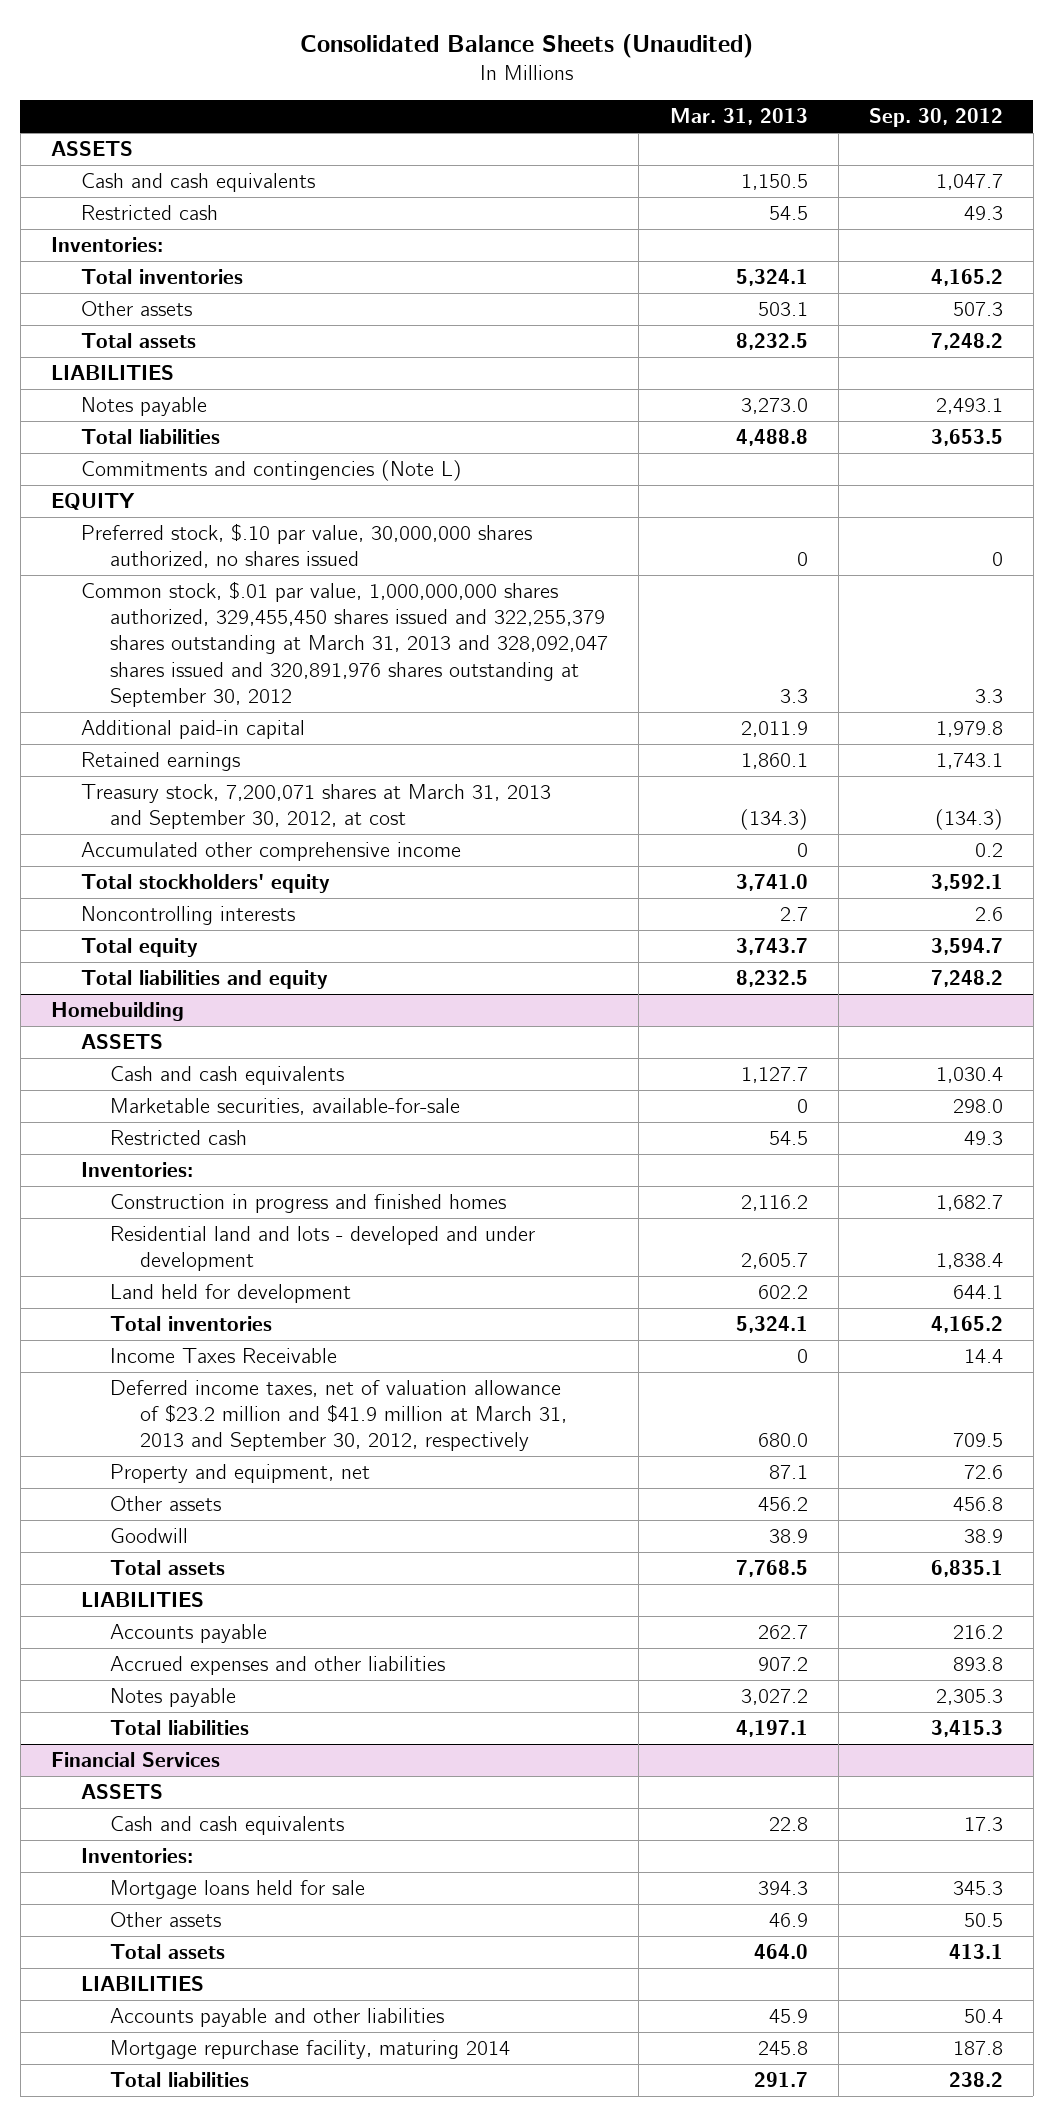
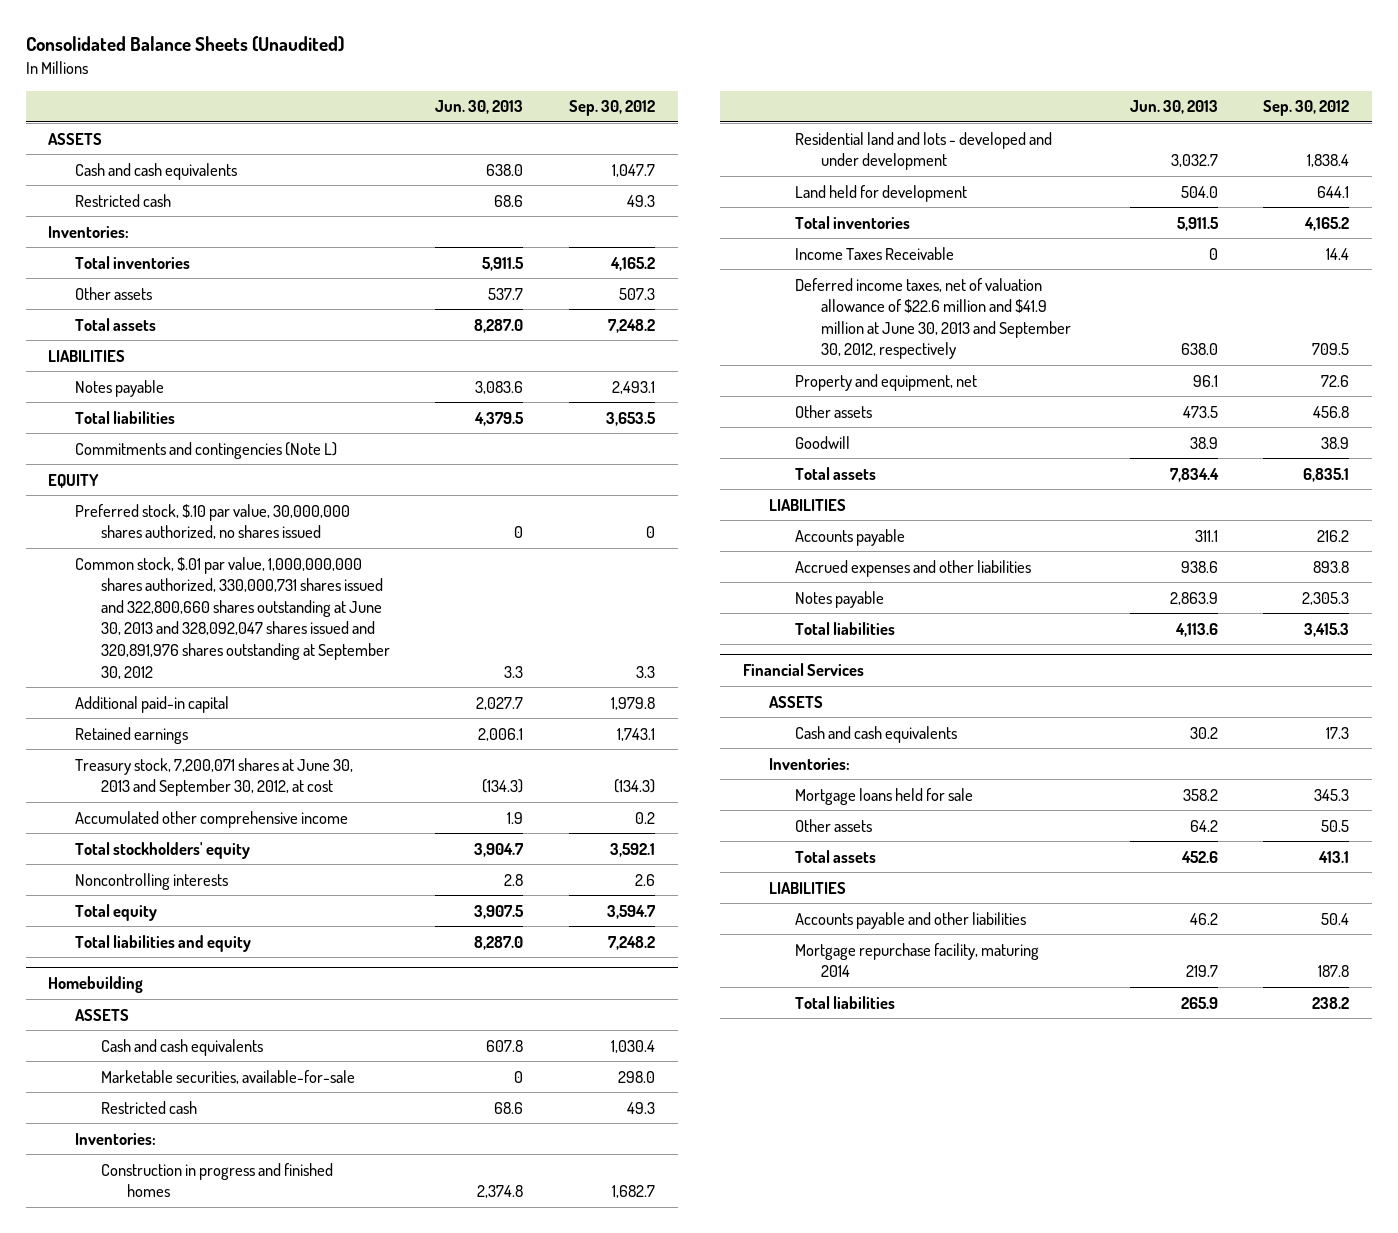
[669,108,808,126] Mar. 31, 2013 -> none
none -> [435,100,524,115] Jun. 30, 2013
[80,581,609,707] Common stock, $.01 par value, 1,000,000,000 shares authorized, 329,455,450 shares issued and 322,255,379 shares outstanding at March 31, 2013 and 328,092,047 shares issued and 320,891,976 shares outstanding at September 30, 2012 -> [74,556,390,679] Common stock, $.01 par value, 1,000,000,000 shares authorized, 330,000,731 shares issued and 322,800,660 shares outstanding at June 30, 2013 and 328,092,047 shares issued and 320,891,976 shares outstanding at September 30, 2012
[80,784,551,830] Treasury stock, 7,200,071 shares at March 31, 2013 and September 30, 2012, at cost -> [74,757,353,797] Treasury stock, 7,200,071 shares at June 30, 2013 and September 30, 2012, at cost
[110,1380,568,1452] Deferred income taxes, net of valuation allowance of $23.2 million and $41.9 million at March 31, 2013 and September 30, 2012, respectively -> [795,277,1072,360] Deferred income taxes, net of valuation allowance of $22.6 million and $41.9 million at June 30, 2013 and September 30, 2012, respectively

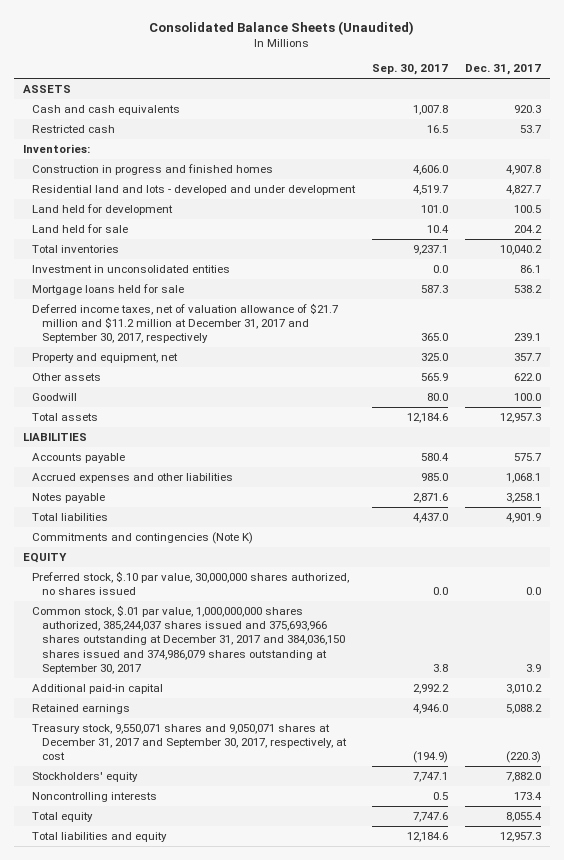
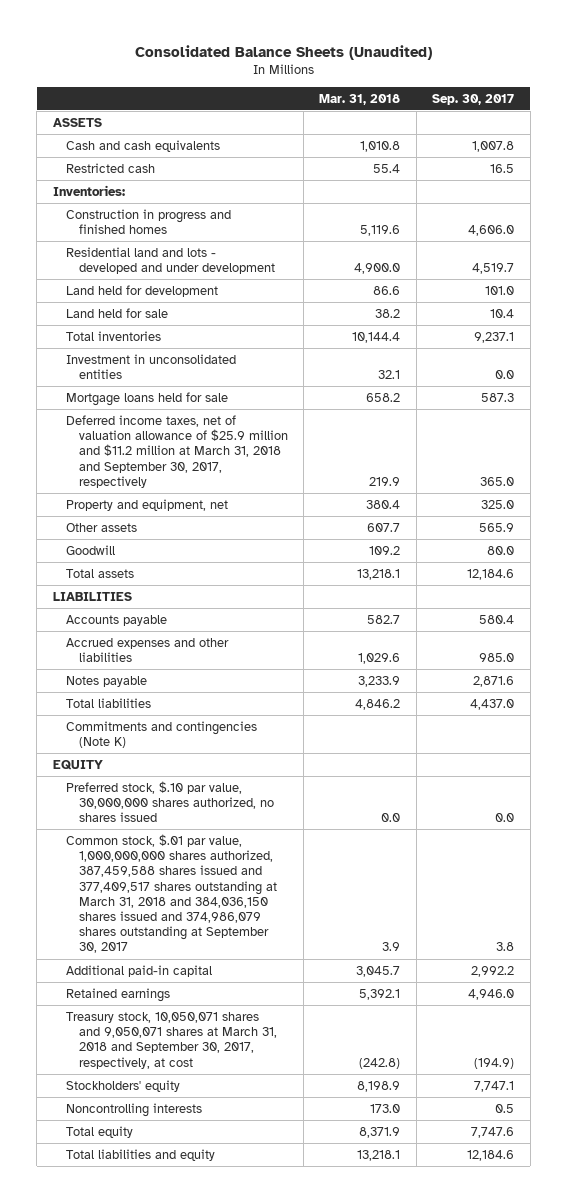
[465,64,542,76] Dec. 31, 2017 -> none
none -> [319,93,401,105] Mar. 31, 2018
[32,303,339,344] Deferred income taxes, net of valuation allowance of $21.7 million and $11.2 million at December 31, 2017 and September 30, 2017, respectively -> [65,414,288,488] Deferred income taxes, net of valuation allowance of $25.9 million and $11.2 million at March 31, 2018 and September 30, 2017, respectively
[32,605,345,674] Common stock, $.01 par value, 1,000,000,000 shares authorized, 385,244,037 shares issued and 375,693,966 shares outstanding at December 31, 2017 and 384,036,150 shares issued and 374,986,079 shares outstanding at September 30, 2017 -> [65,833,277,954] Common stock, $.01 par value, 1,000,000,000 shares authorized, 387,459,588 shares issued and 377,409,517 shares outstanding at March 31, 2018 and 384,036,150 shares issued and 374,986,079 shares outstanding at September 30, 2017
[32,724,347,761] Treasury stock, 9,550,071 shares and 9,050,071 shares at December 31, 2017 and September 30, 2017, respectively, at cost -> [65,1011,277,1069] Treasury stock, 10,050,071 shares and 9,050,071 shares at March 31, 2018 and September 30, 2017, respectively, at cost

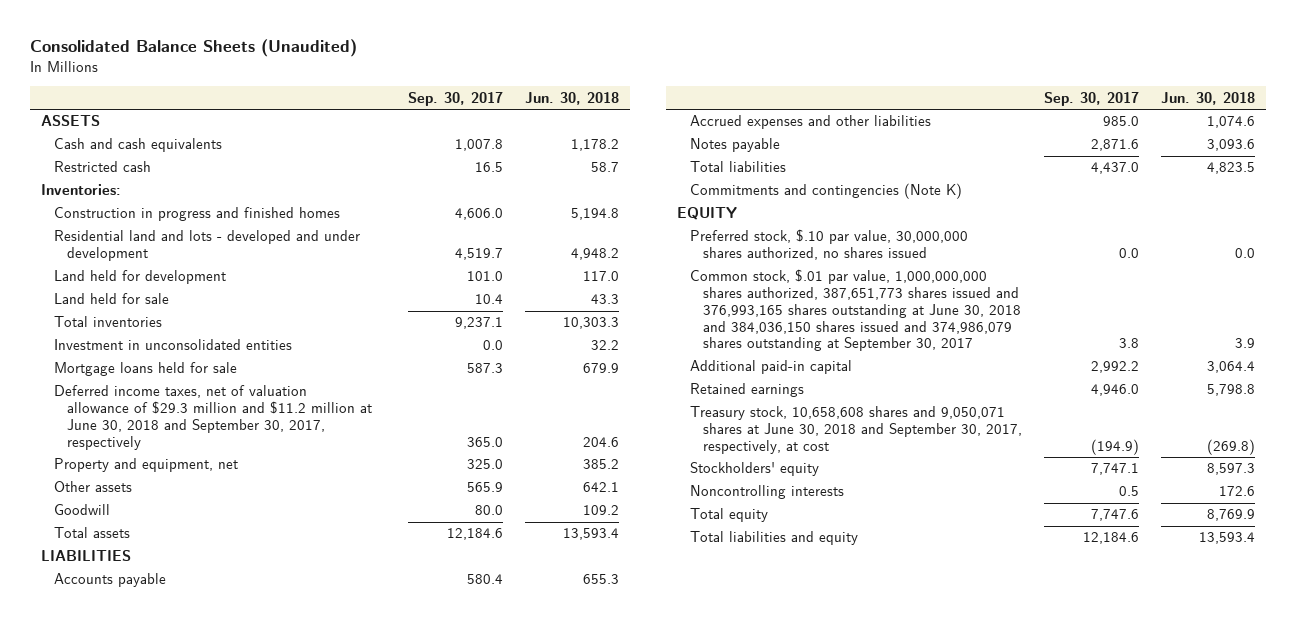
[319,93,401,105] Mar. 31, 2018 -> none
none -> [524,91,619,105] Jun. 30, 2018
[65,414,288,488] Deferred income taxes, net of valuation allowance of $25.9 million and $11.2 million at March 31, 2018 and September 30, 2017, respectively -> [53,385,373,450] Deferred income taxes, net of valuation allowance of $29.3 million and $11.2 million at June 30, 2018 and September 30, 2017, respectively
[65,833,277,954] Common stock, $.01 par value, 1,000,000,000 shares authorized, 387,459,588 shares issued and 377,409,517 shares outstanding at March 31, 2018 and 384,036,150 shares issued and 374,986,079 shares outstanding at September 30, 2017 -> [690,269,1022,352] Common stock, $.01 par value, 1,000,000,000 shares authorized, 387,651,773 shares issued and 376,993,165 shares outstanding at June 30, 2018 and 384,036,150 shares issued and 374,986,079 shares outstanding at September 30, 2017
[65,1011,277,1069] Treasury stock, 10,050,071 shares and 9,050,071 shares at March 31, 2018 and September 30, 2017, respectively, at cost -> [690,406,1023,454] Treasury stock, 10,658,608 shares and 9,050,071 shares at June 30, 2018 and September 30, 2017, respectively, at cost

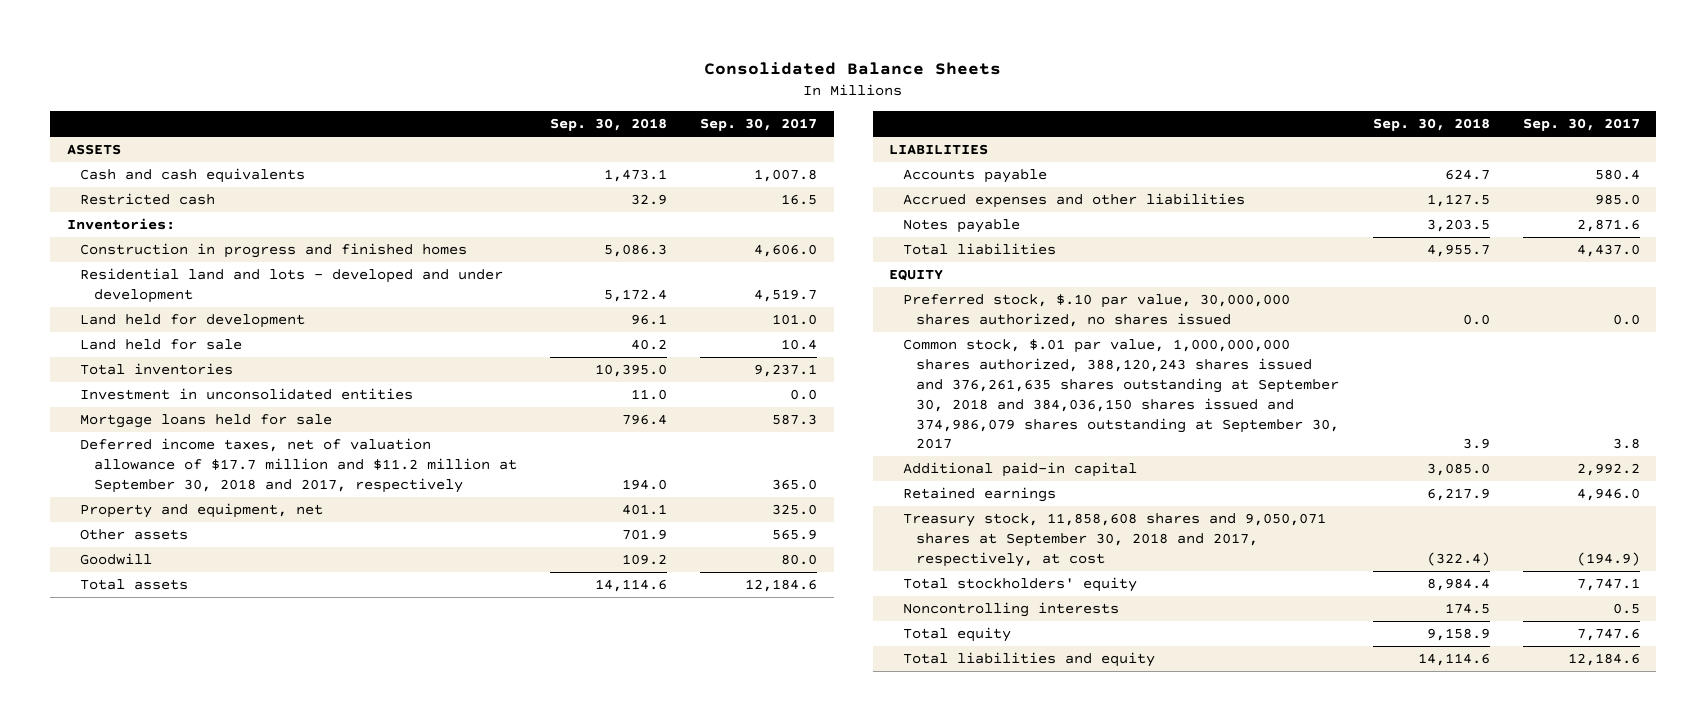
[29,39,357,58] Consolidated Balance Sheets (Unaudited) -> [704,62,1002,76] Consolidated Balance Sheets
[524,91,619,105] Jun. 30, 2018 -> none
none -> [549,118,667,132] Sep. 30, 2018
[53,385,373,450] Deferred income taxes, net of valuation allowance of $29.3 million and $11.2 million at June 30, 2018 and September 30, 2017, respectively -> [80,438,517,493] Deferred income taxes, net of valuation allowance of $17.7 million and $11.2 million at September 30, 2018 and 2017, respectively
[690,183,963,200] Commitments and contingencies (Note K) -> none
[690,269,1022,352] Common stock, $.01 par value, 1,000,000,000 shares authorized, 387,651,773 shares issued and 376,993,165 shares outstanding at June 30, 2018 and 384,036,150 shares issued and 374,986,079 shares outstanding at September 30, 2017 -> [902,339,1340,450] Common stock, $.01 par value, 1,000,000,000 shares authorized, 388,120,243 shares issued and 376,261,635 shares outstanding at September 30, 2018 and 384,036,150 shares issued and 374,986,079 shares outstanding at September 30, 2017
[690,406,1023,454] Treasury stock, 10,658,608 shares and 9,050,071 shares at June 30, 2018 and September 30, 2017, respectively, at cost -> [902,513,1326,567] Treasury stock, 11,858,608 shares and 9,050,071 shares at September 30, 2018 and 2017, respectively, at cost
[690,462,820,477] Stockholders' equity -> [902,577,1137,593] Total stockholders' equity

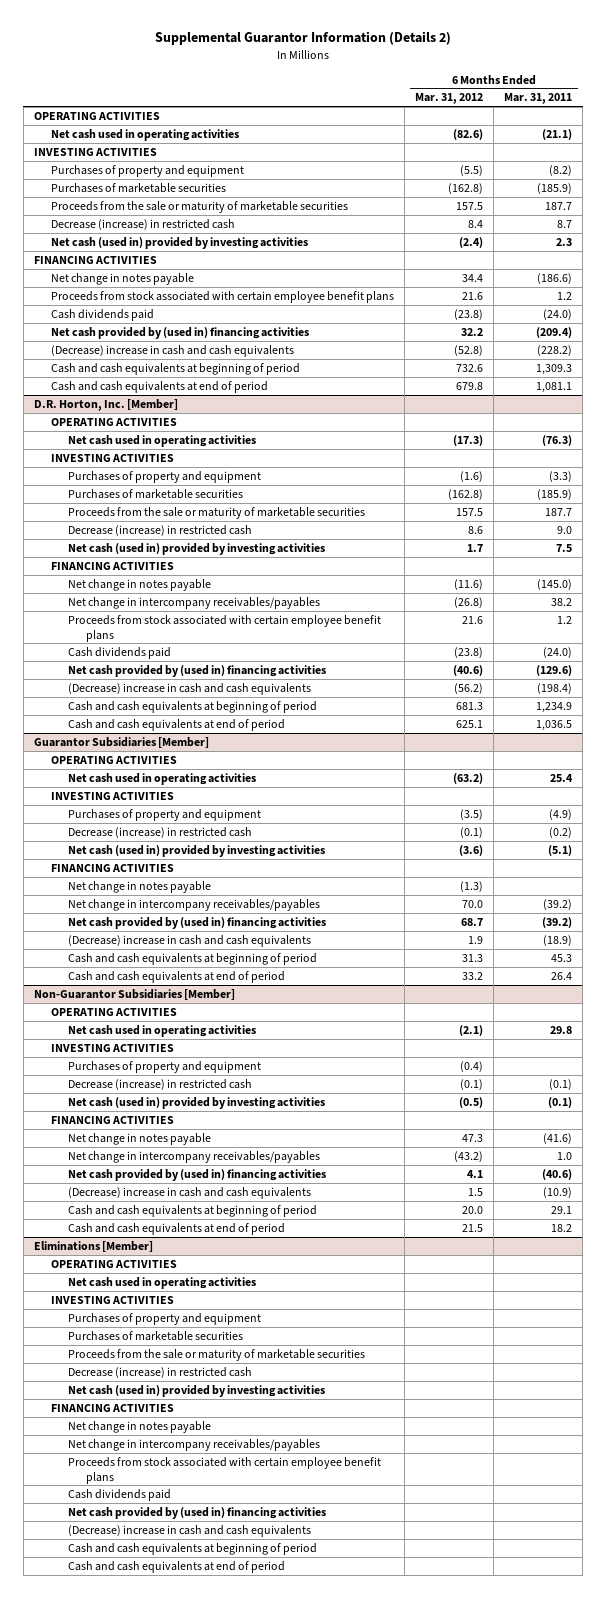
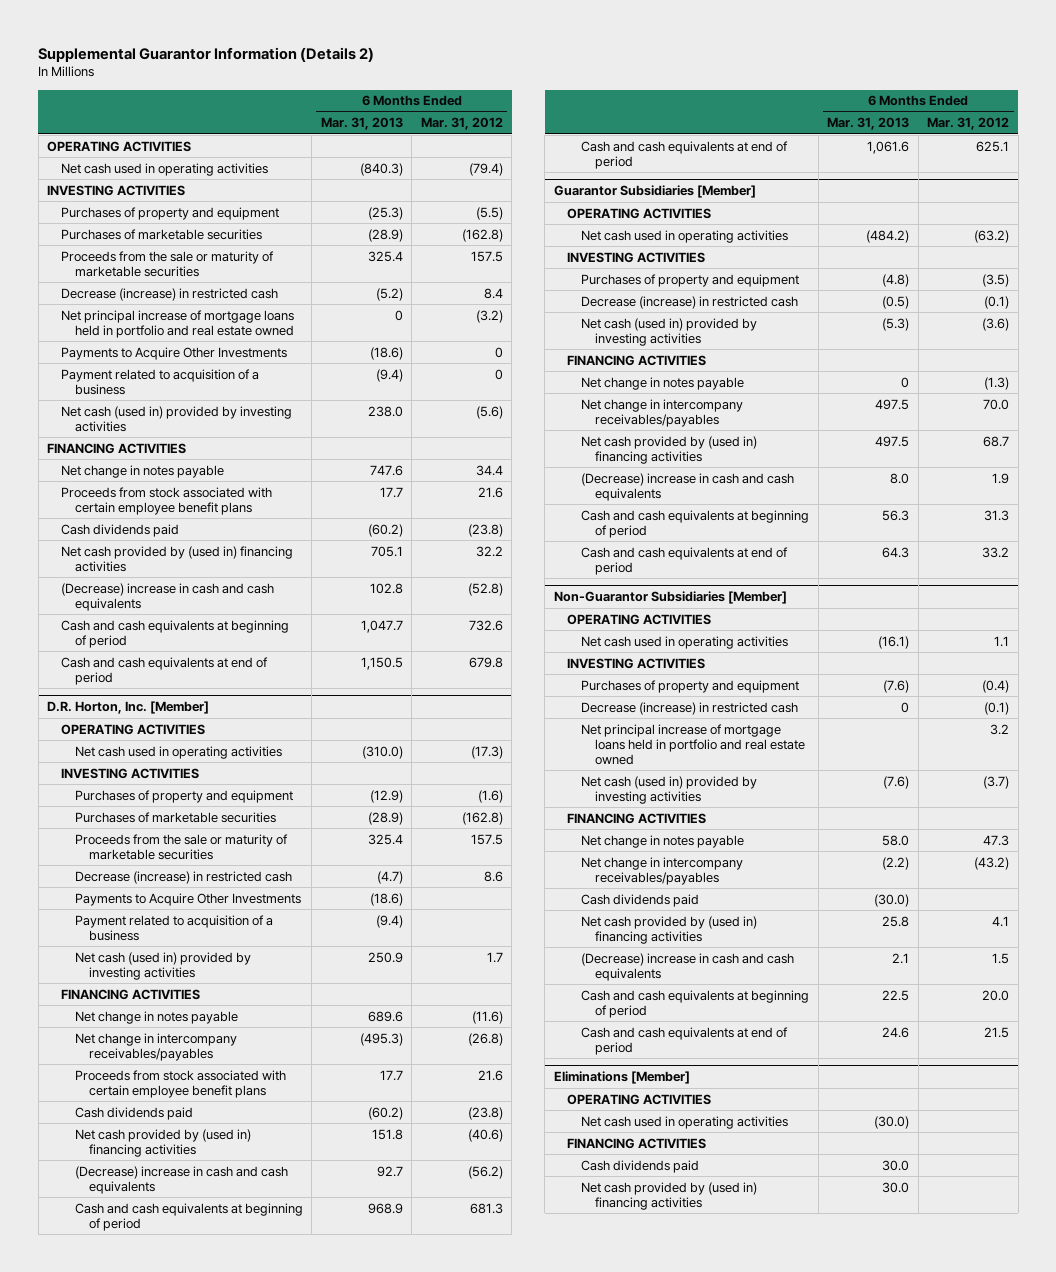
[504,93,573,105] Mar. 31, 2011 -> none
none -> [320,117,403,131] Mar. 31, 2013
[453,128,484,140] (82.6) -> [468,162,503,176] (79.4)
none -> [61,309,295,338] Net principal increase of mortgage loans held in portfolio and real estate owned
none -> [61,346,288,360] Payments to Acquire Other Investments
none -> [61,368,260,395] Payment related to acquisition of a business
[459,236,484,248] (2.4) -> [475,405,503,419] (5.6)
none -> [74,892,301,906] Payments to Acquire Other Investments
none -> [74,914,273,941] Payment related to acquisition of a business
[459,1024,484,1036] (2.1) -> [994,635,1010,647] 1.1
none -> [581,723,805,765] Net principal increase of mortgage loans held in portfolio and real estate owned
[459,1096,484,1108] (0.5) -> [983,775,1010,789] (3.7)
none -> [581,893,700,907] Cash dividends paid
[51,1295,175,1304] INVESTING ACTIVITIES -> none
[68,1312,262,1325] Purchases of property and equipment -> none
[68,1330,244,1341] Purchases of marketable securities -> none
[68,1348,366,1361] Proceeds from the sale or maturity of marketable securities -> none
[68,1366,253,1378] Decrease (increase) in restricted cash -> none
[68,1384,326,1397] Net cash (used in) provided by investing activities -> none
[68,1420,212,1433] Net change in notes payable -> none
[68,1438,321,1451] Net change in intercompany receivables/payables -> none
[68,1456,382,1484] Proceeds from stock associated with certain employee benefit plans -> none
[68,1524,312,1537] (Decrease) increase in cash and cash equivalents -> none
[68,1542,318,1555] Cash and cash equivalents at beginning of period -> none
[68,1560,286,1573] Cash and cash equivalents at end of period -> none

